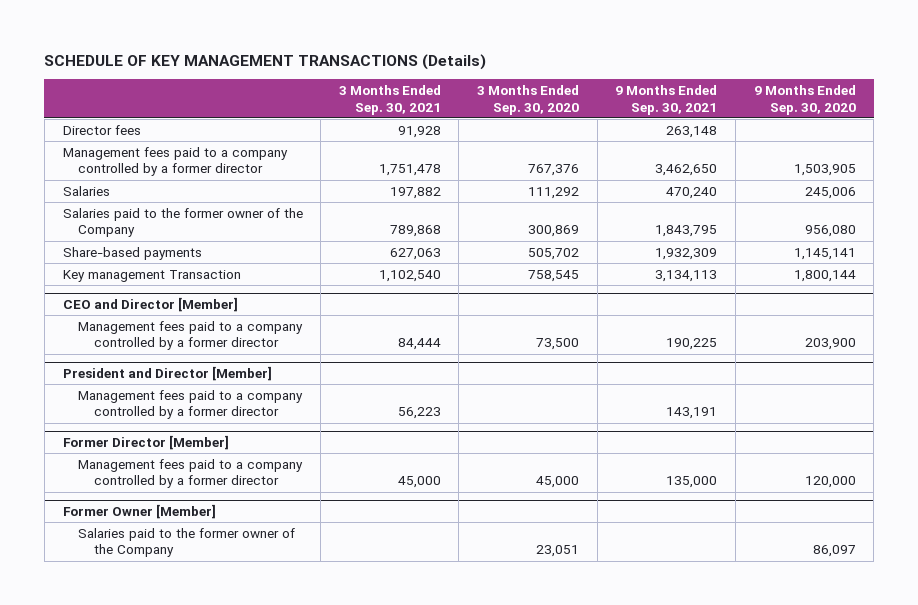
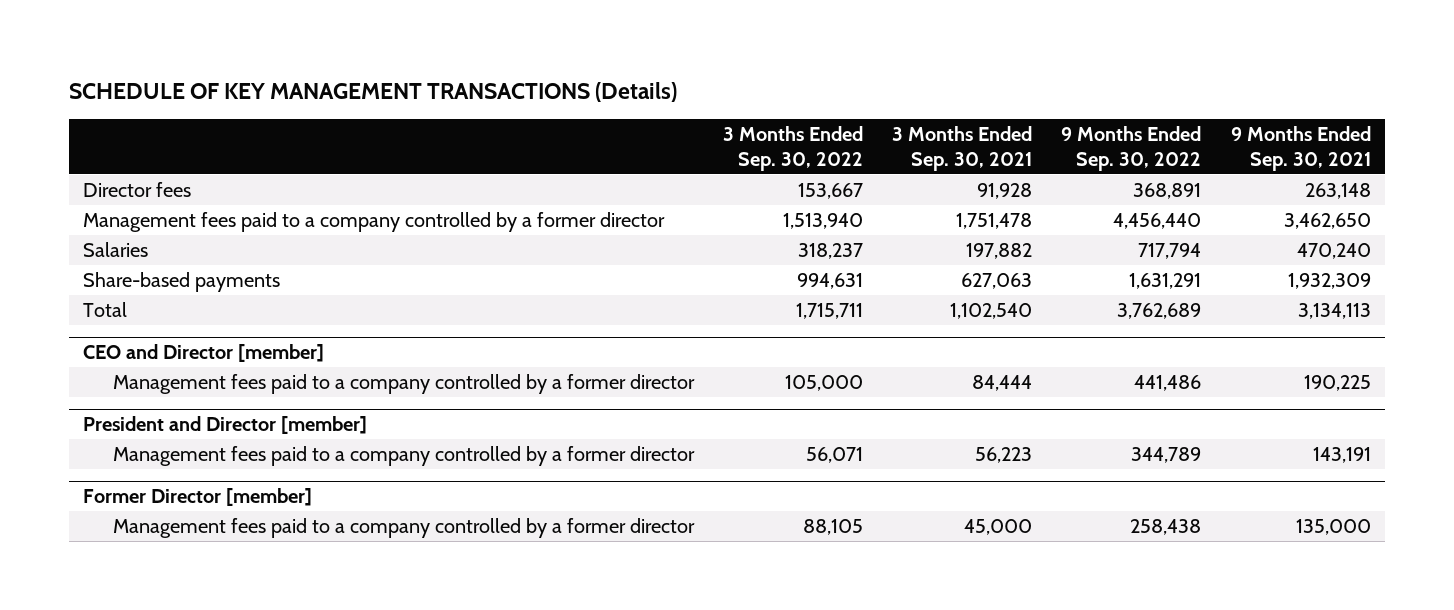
[477,85,580,115] 3 Months Ended Sep. 30, 2020 -> none
[753,85,856,115] 9 Months Ended Sep. 30, 2020 -> none
none -> [723,126,864,171] 3 Months Ended Sep. 30, 2022
none -> [1061,126,1202,171] 9 Months Ended Sep. 30, 2022
[62,207,303,238] Salaries paid to the former owner of the Company -> none
[62,269,241,282] Key management Transaction -> [83,301,128,317] Total
[62,297,238,313] CEO and Director [Member] -> [83,344,325,363] CEO and Director [member]
[62,366,272,382] President and Director [Member] -> [83,416,368,435] President and Director [member]
[62,435,229,451] Former Director [Member] -> [83,488,313,507] Former Director [member]
[62,504,216,520] Former Owner [Member] -> none
[78,527,296,558] Salaries paid to the former owner of the Company -> none

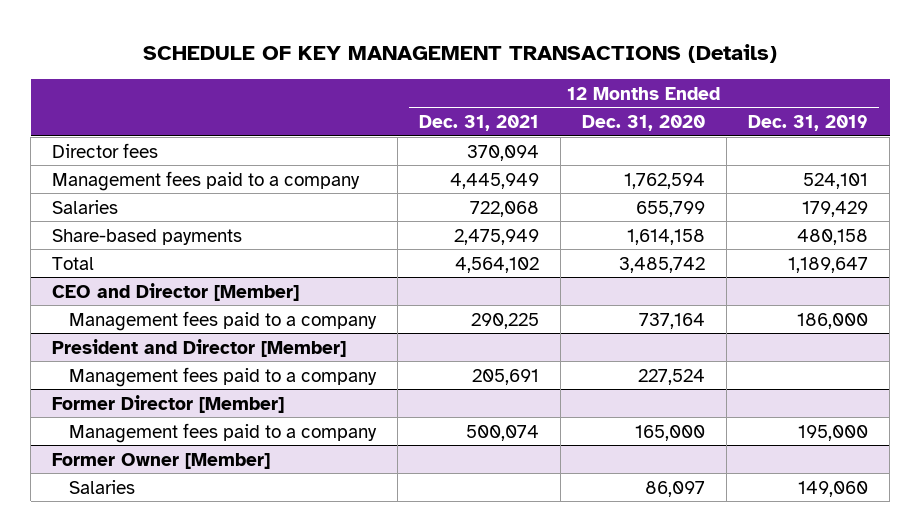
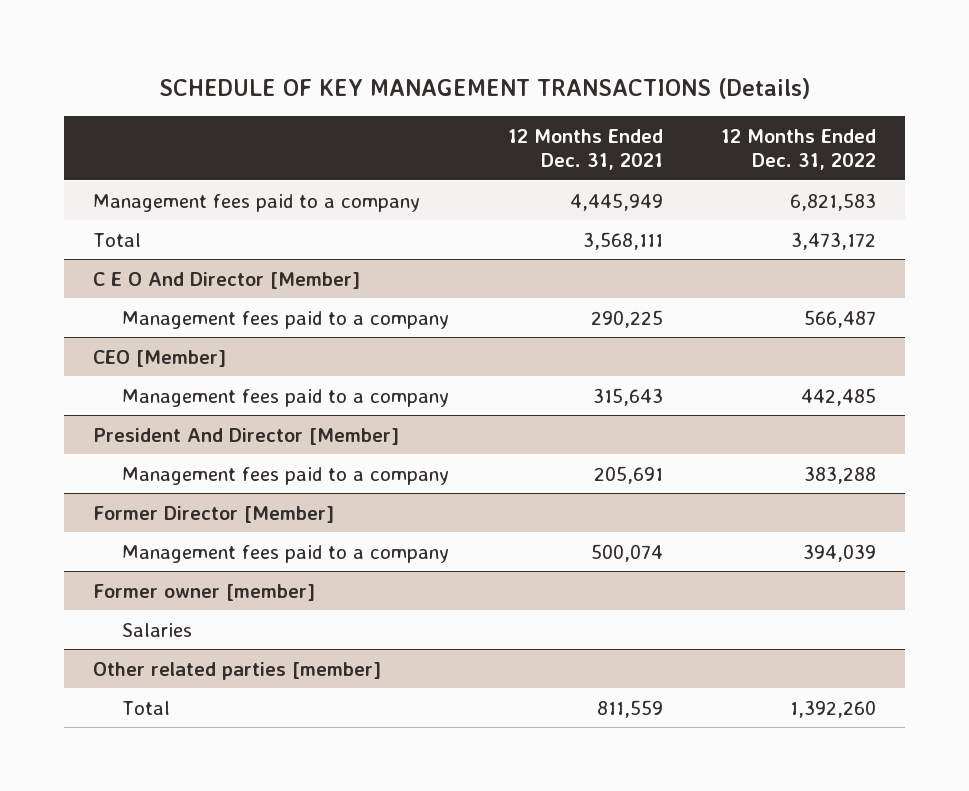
[582,115,706,132] Dec. 31, 2020 -> none
[748,115,869,132] Dec. 31, 2019 -> none
none -> [720,129,876,170] 12 Months Ended Dec. 31, 2022
[52,142,159,158] Director fees -> none
[52,199,119,214] Salaries -> none
[52,228,243,245] Share-based payments -> none
[455,256,540,273] 4,564,102 -> [582,231,663,250] 3,568,111
[52,282,300,301] CEO and Director [Member] -> [93,271,361,289] C E O And Director [Member]
none -> [93,349,227,367] CEO [Member]
none -> [122,388,450,407] Management fees paid to a company
[52,338,347,357] President and Director [Member] -> [93,427,400,445] President And Director [Member]
[52,452,271,469] Former Owner [Member] -> [93,583,316,601] Former owner [member]
none -> [93,661,382,680] Other related parties [member]
none -> [122,700,171,715] Total

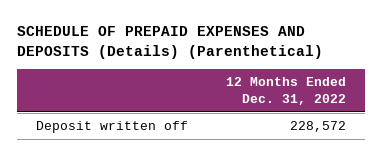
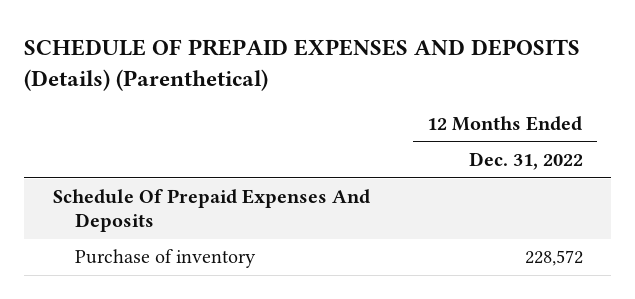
none -> [52,189,370,233] Schedule Of Prepaid Expenses And Deposits
[35,121,188,134] Deposit written off -> [75,249,257,269] Purchase of inventory

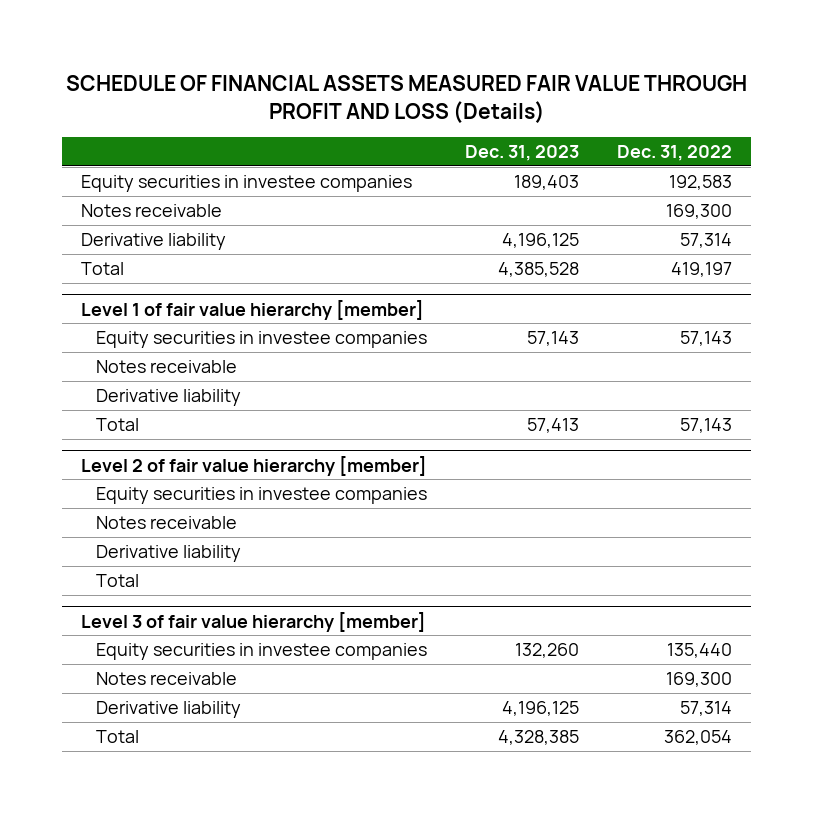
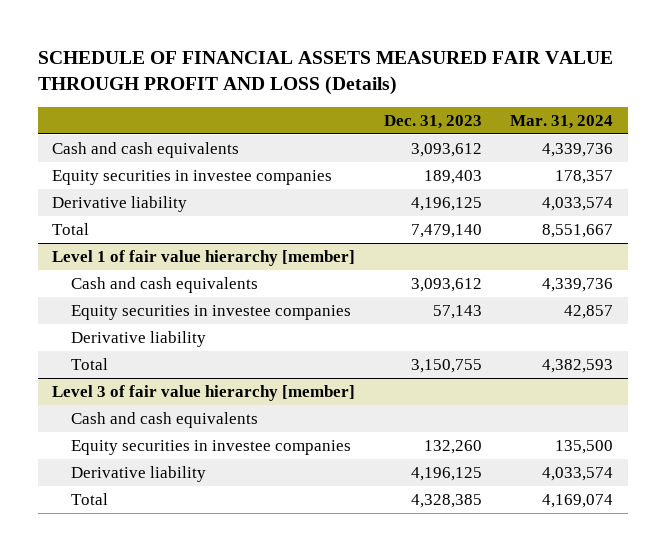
[617,145,733,162] Dec. 31, 2022 -> none
none -> [510,114,614,129] Mar. 31, 2024
none -> [51,141,239,158] Cash and cash equivalents
[81,204,223,218] Notes receivable -> none
[498,262,580,278] 4,385,528 -> [410,223,482,238] 7,479,140
none -> [71,276,259,293] Cash and cash equivalents
[95,360,237,374] Notes receivable -> none
[81,455,428,476] Level 2 of fair value hierarchy [member] -> none
[95,487,427,505] Equity securities in investee companies -> none
[95,516,237,530] Notes receivable -> none
[95,545,241,563] Derivative liability -> none
[95,574,139,588] Total -> none
[527,418,580,434] 57,413 -> [410,358,482,373] 3,150,755
none -> [71,411,259,428] Cash and cash equivalents
[95,672,237,686] Notes receivable -> none

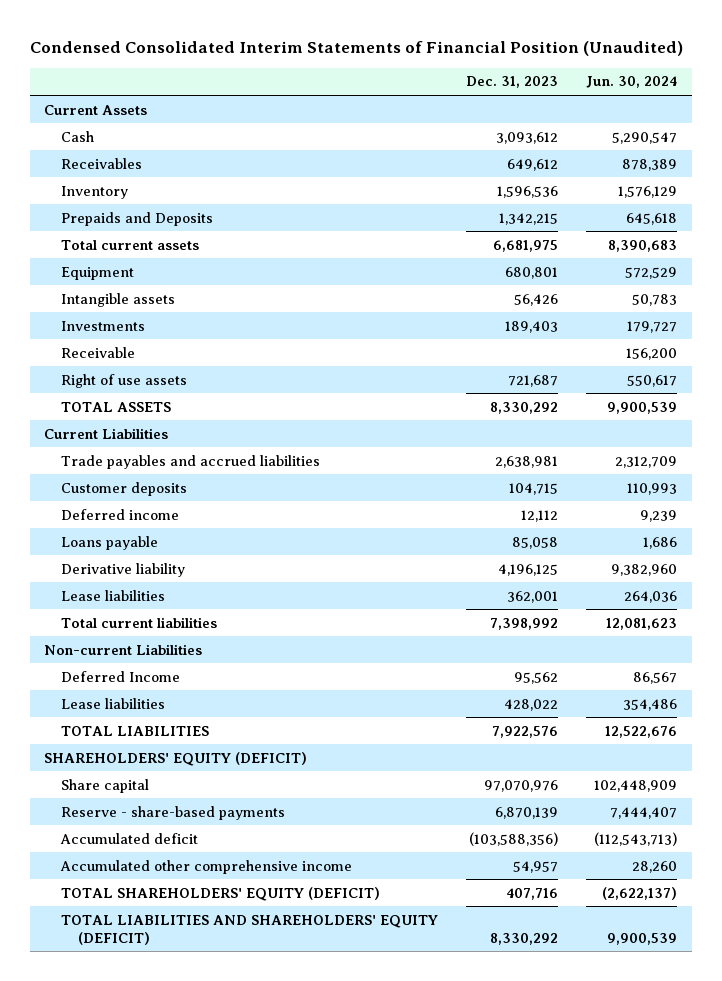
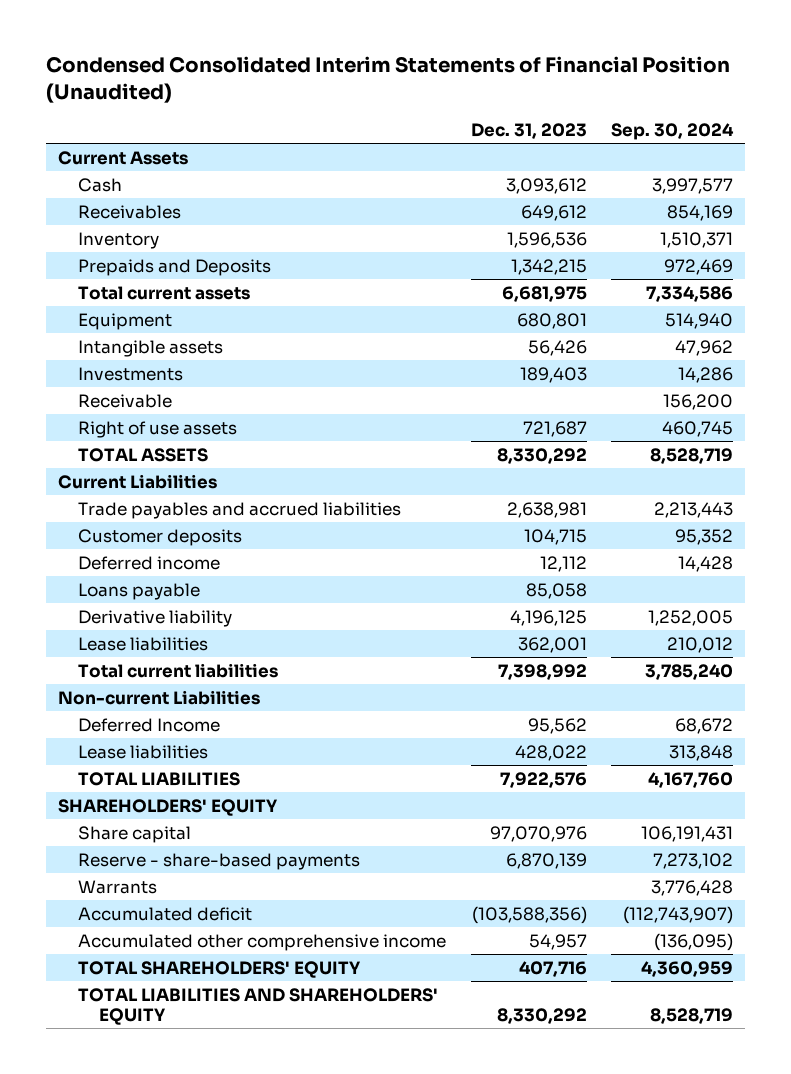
[586,76,678,89] Jun. 30, 2024 -> none
none -> [611,123,735,141] Sep. 30, 2024
[44,751,308,766] SHAREHOLDERS' EQUITY (DEFICIT) -> [57,798,278,816] SHAREHOLDERS' EQUITY
none -> [78,879,158,894] Warrants
[61,886,381,901] TOTAL SHAREHOLDERS' EQUITY (DEFICIT) -> [78,960,362,978] TOTAL SHAREHOLDERS' EQUITY
[61,914,439,945] TOTAL LIABILITIES AND SHAREHOLDERS' EQUITY (DEFICIT) -> [78,987,439,1026] TOTAL LIABILITIES AND SHAREHOLDERS' EQUITY

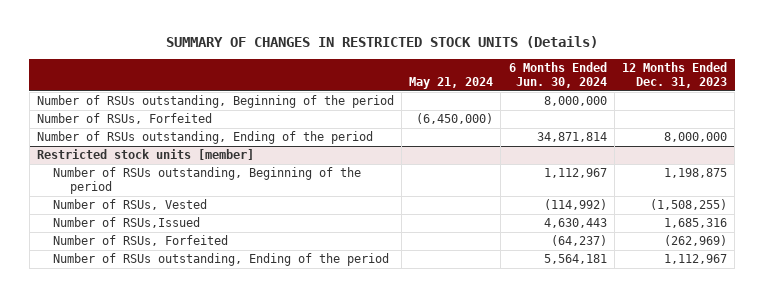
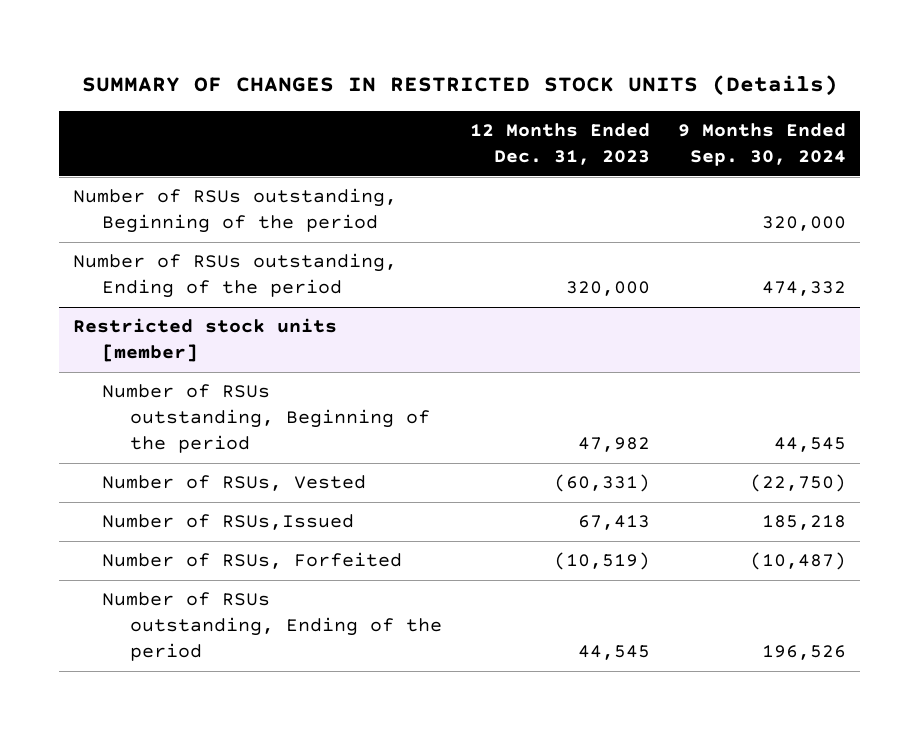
[409,76,494,89] May 21, 2024 -> none
[508,61,607,88] 6 Months Ended Jun. 30, 2024 -> none
none -> [677,123,846,167] 9 Months Ended Sep. 30, 2024
[36,113,212,125] Number of RSUs, Forfeited -> none
[664,132,728,143] 8,000,000 -> [566,281,651,297] 320,000
[664,168,728,179] 1,198,875 -> [578,437,651,453] 47,982
[650,199,728,211] (1,508,255) -> [554,474,651,493] (60,331)
[664,218,728,229] 1,685,316 -> [578,515,651,531] 67,413
[664,235,728,247] (262,969) -> [554,552,651,571] (10,519)
[664,254,728,265] 1,112,967 -> [578,645,651,661] 44,545

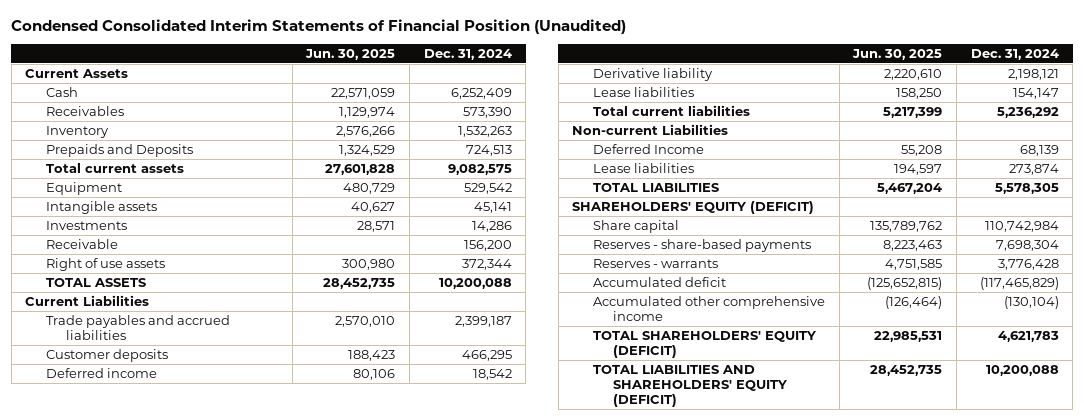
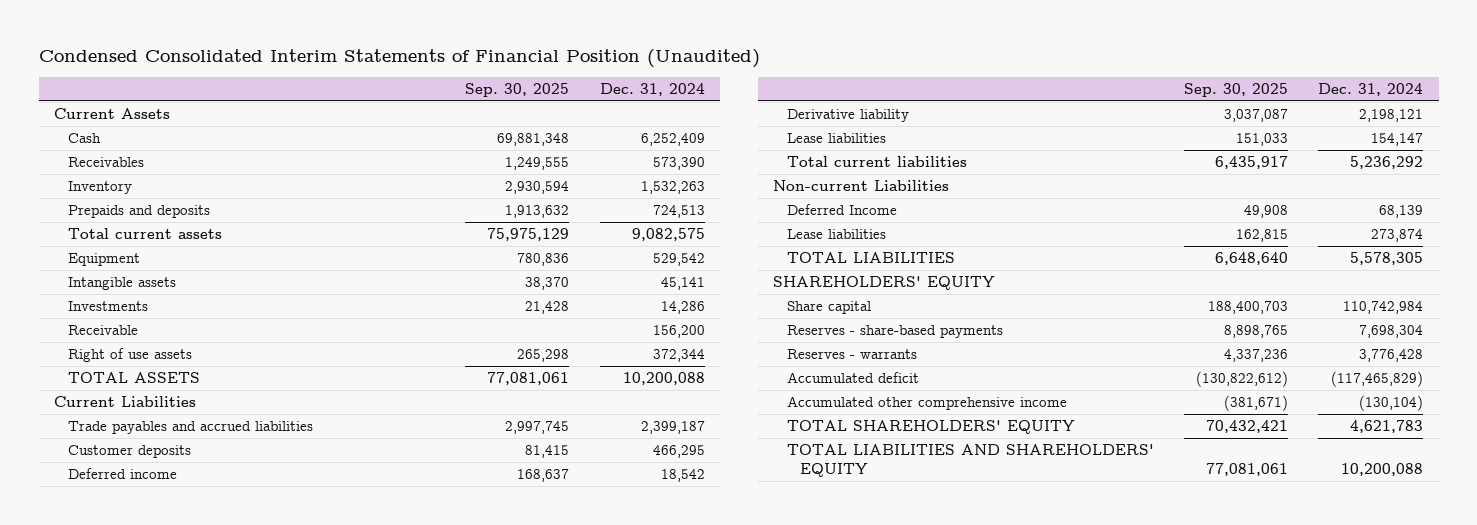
[305,48,396,60] Jun. 30, 2025 -> none
none -> [465,83,570,98] Sep. 30, 2025
[45,143,193,157] Prepaids and Deposits -> [67,205,210,219] Prepaids and deposits
[572,200,815,214] SHAREHOLDERS' EQUITY (DEFICIT) -> [772,276,995,291] SHAREHOLDERS' EQUITY
[592,330,816,358] TOTAL SHAREHOLDERS' EQUITY (DEFICIT) -> [786,420,1075,435] TOTAL SHAREHOLDERS' EQUITY
[592,364,788,408] TOTAL LIABILITIES AND SHAREHOLDERS' EQUITY (DEFICIT) -> [786,444,1154,478] TOTAL LIABILITIES AND SHAREHOLDERS' EQUITY

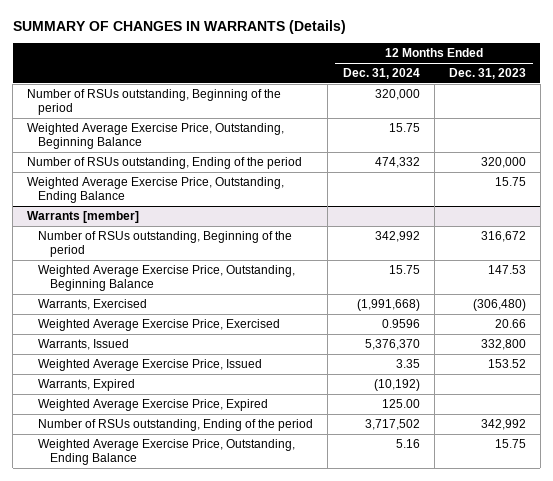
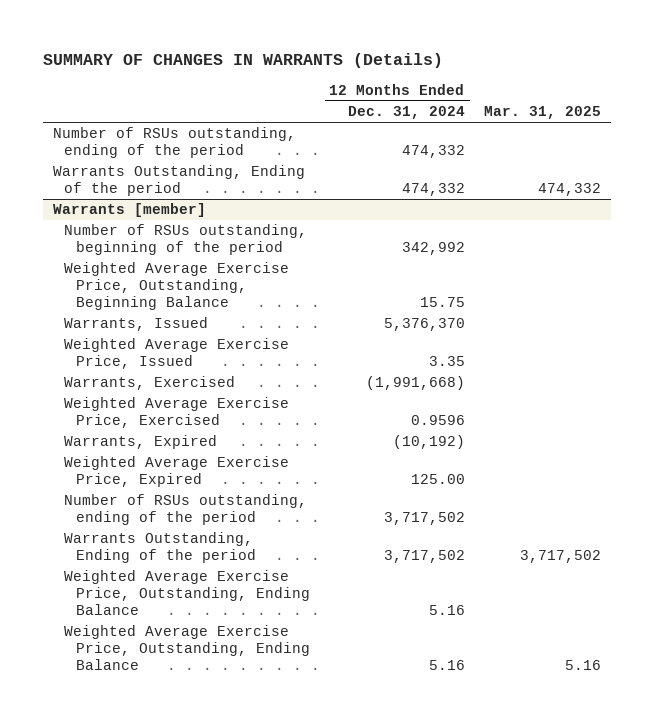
[448,68,526,80] Dec. 31, 2023 -> none
none -> [484,106,602,120] Mar. 31, 2025
[27,123,285,150] Weighted Average Exercise Price, Outstanding, Beginning Balance -> none
[27,177,285,204] Weighted Average Exercise Price, Outstanding, Ending Balance -> none
[27,89,282,116] Number of RSUs outstanding, Beginning of the period -> [52,127,296,159] Number of RSUs outstanding, ending of the period
[374,89,420,101] 320,000 -> [401,145,465,159] 474,332
[27,157,303,170] Number of RSUs outstanding, Ending of the period -> [52,165,305,197] Warrants Outstanding, Ending of the period
[38,231,293,258] Number of RSUs outstanding, Beginning of the period -> [64,224,308,256] Number of RSUs outstanding, beginning of the period
[38,299,148,311] Warrants, Exercised -> [64,376,236,391] Warrants, Exercised
[38,319,281,332] Weighted Average Exercise Price, Exercised -> [64,397,290,429] Weighted Average Exercise Price, Exercised
[38,419,314,432] Number of RSUs outstanding, Ending of the period -> [64,494,308,526] Number of RSUs outstanding, ending of the period
none -> [64,532,257,564] Warrants Outstanding, Ending of the period
none -> [64,625,311,670] Weighted Average Exercise Price, Outstanding, Ending Balance

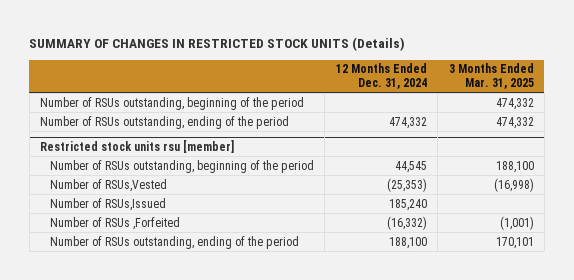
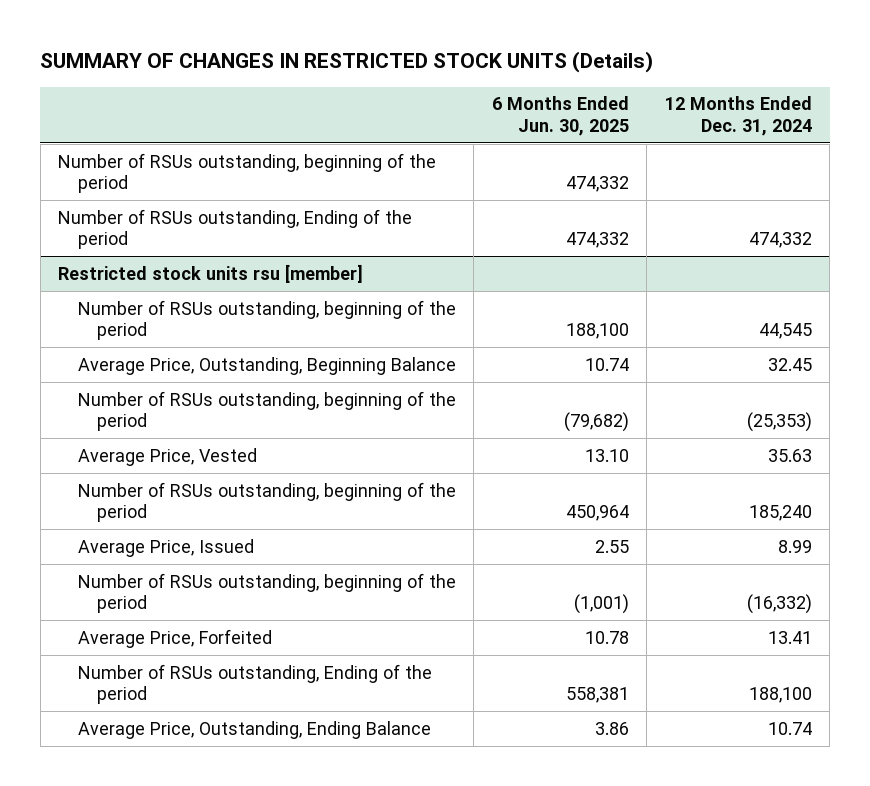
[448,63,534,90] 3 Months Ended Mar. 31, 2025 -> none
none -> [491,96,629,136] 6 Months Ended Jun. 30, 2025
[40,115,290,129] Number of RSUs outstanding, ending of the period -> [58,208,413,250] Number of RSUs outstanding, Ending of the period
none -> [77,356,456,375] Average Price, Outstanding, Beginning Balance
[49,178,167,192] Number of RSUs,Vested -> [77,390,456,432] Number of RSUs outstanding, beginning of the period
none -> [77,447,257,466] Average Price, Vested
[49,197,166,211] Number of RSUs,Issued -> [77,481,456,523] Number of RSUs outstanding, beginning of the period
none -> [77,538,254,557] Average Price, Issued
[49,216,180,230] Number of RSUs ,Forfeited -> [77,572,456,614] Number of RSUs outstanding, beginning of the period
none -> [77,628,272,648] Average Price, Forfeited
[49,235,299,249] Number of RSUs outstanding, ending of the period -> [77,663,432,705] Number of RSUs outstanding, Ending of the period
none -> [77,720,431,739] Average Price, Outstanding, Ending Balance

